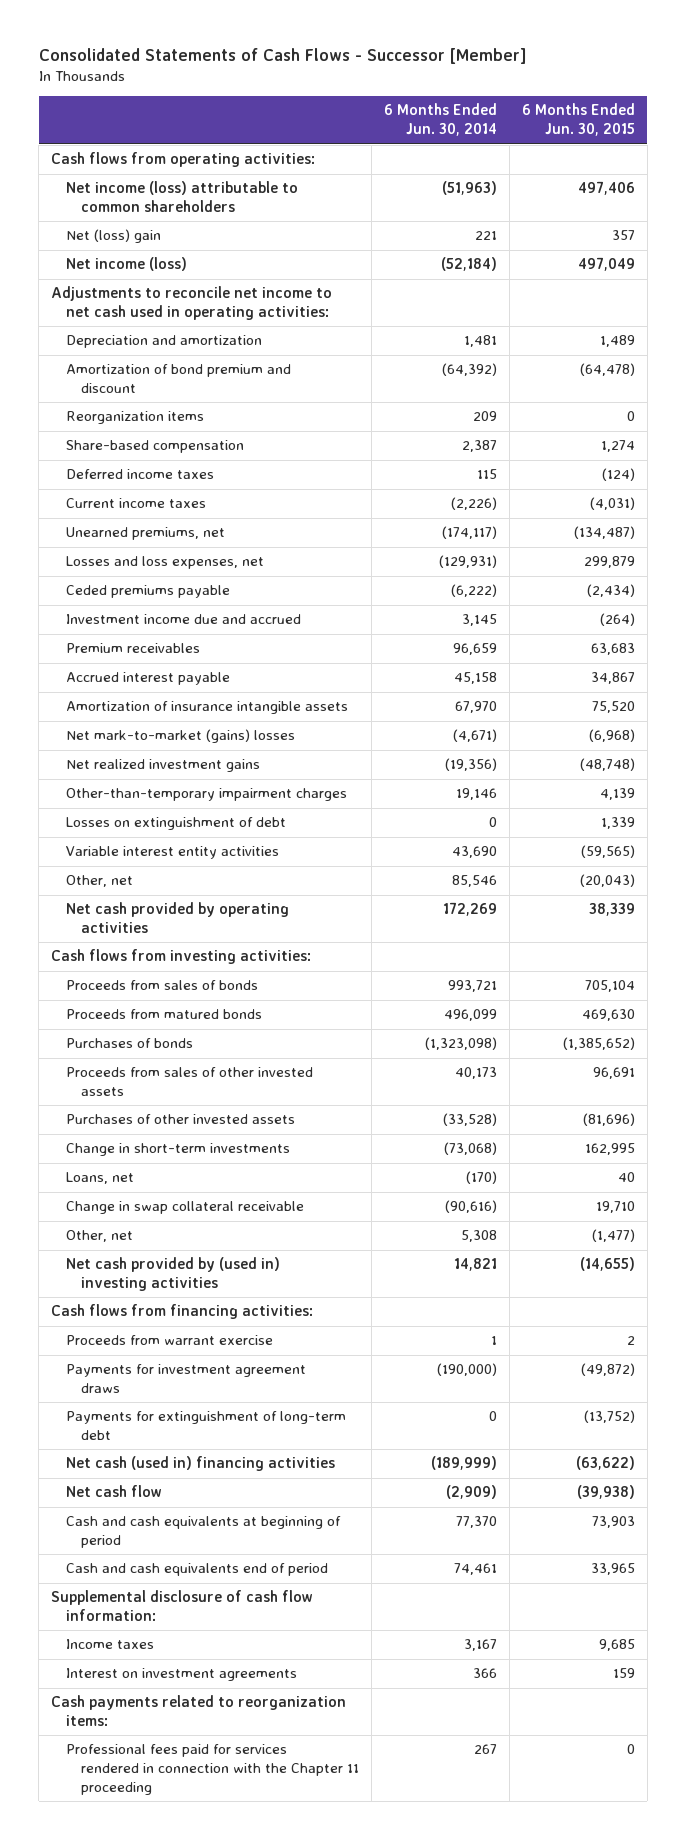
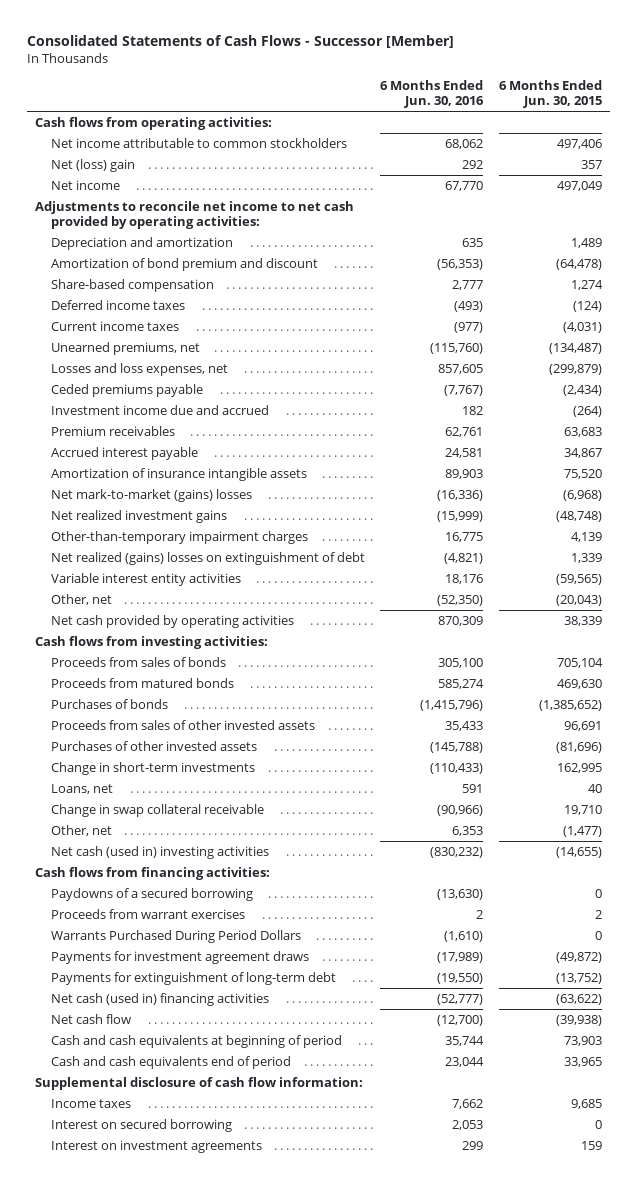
[383,103,497,137] 6 Months Ended Jun. 30, 2014 -> none
none -> [380,80,485,108] 6 Months Ended Jun. 30, 2016
[65,181,298,213] Net income (loss) attributable to common shareholders -> [50,138,347,149] Net income attributable to common stockholders
[65,257,187,272] Net income (loss) -> [50,180,120,191] Net income
[51,286,333,321] Adjustments to reconcile net income to net cash used in operating activities: -> [34,201,354,229] Adjustments to reconcile net income to net cash provided by operating activities:
[65,411,204,425] Reorganization items -> none
[583,556,635,569] 299,879 -> [548,364,602,376] (299,879)
[65,817,286,831] Losses on extinguishment of debt -> [50,552,365,566] Net realized (gains) losses on extinguishment of debt
[65,1257,280,1292] Net cash provided by (used in) investing activities -> [50,846,269,860] Net cash (used in) investing activities
none -> [50,888,253,902] Paydowns of a secured borrowing
[65,1335,273,1346] Proceeds from warrant exercise -> [50,909,245,920] Proceeds from warrant exercises
none -> [50,930,301,944] Warrants Purchased During Period Dollars
none -> [50,1119,232,1133] Interest on secured borrowing
[51,1695,347,1727] Cash payments related to reorganization items: -> none
[65,1744,359,1795] Professional fees paid for services rendered in connection with the Chapter 11 proceeding -> none

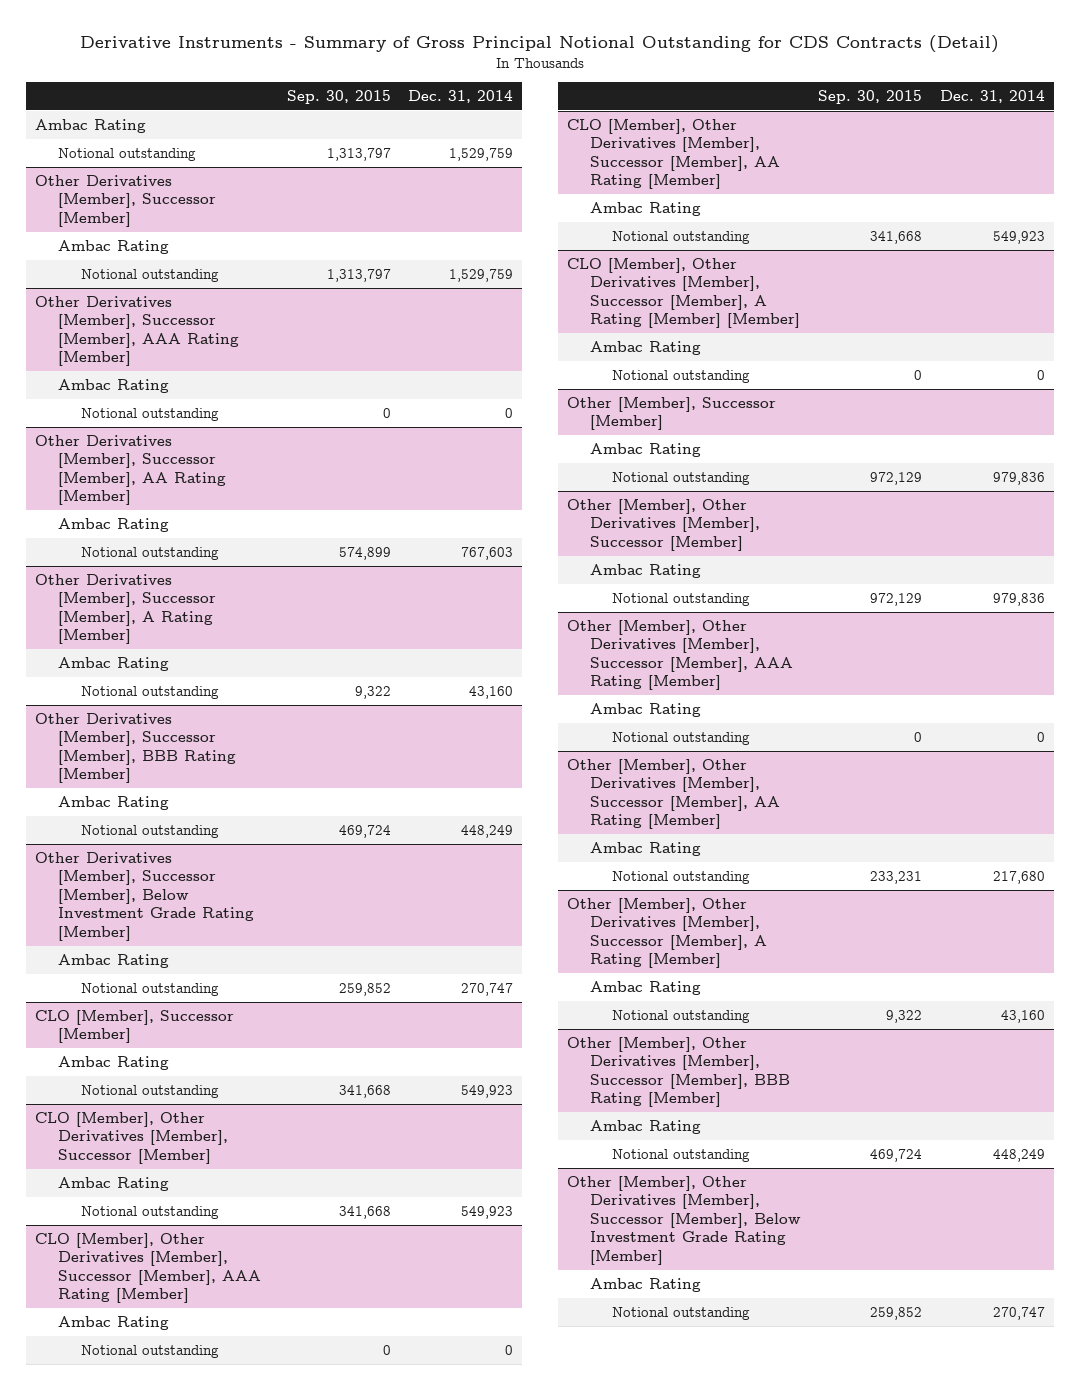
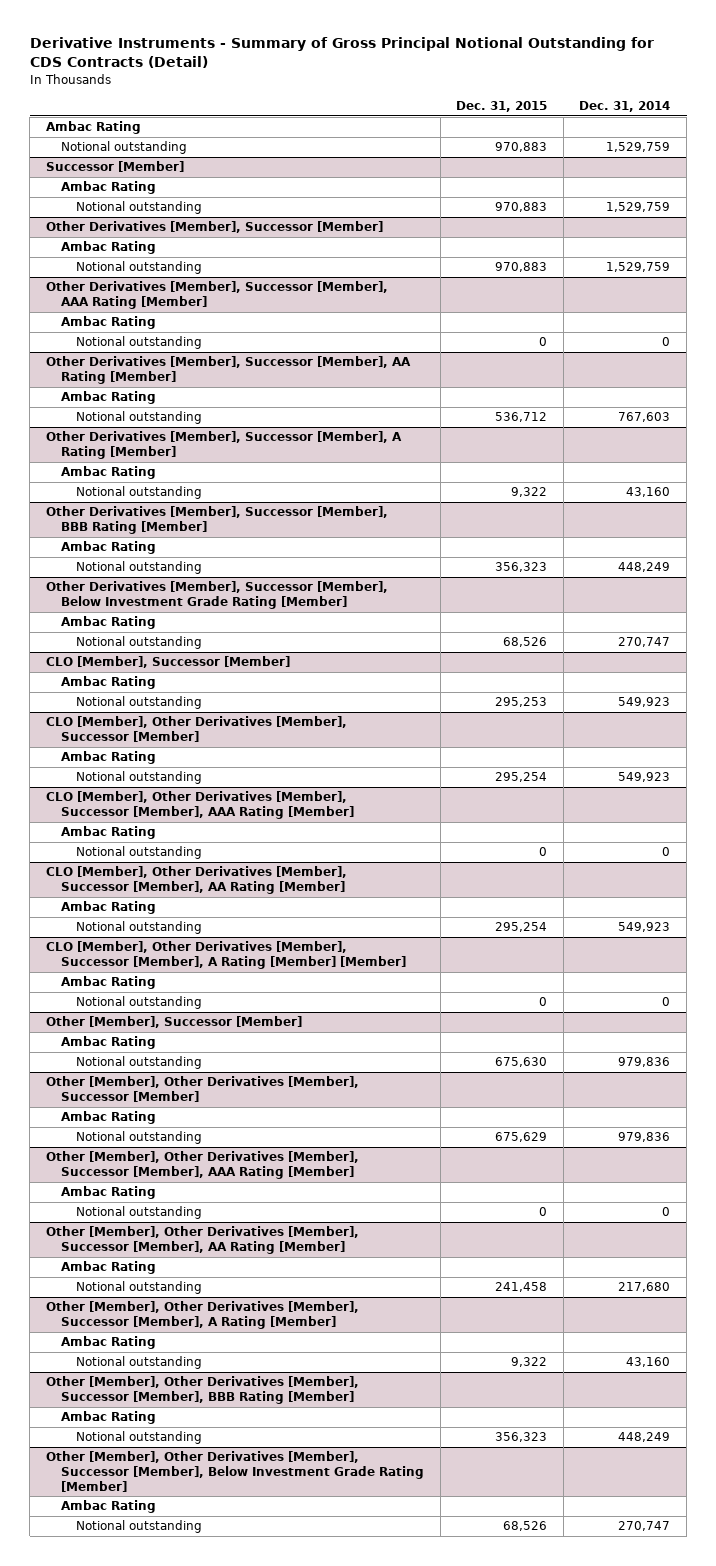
[286,89,391,104] Sep. 30, 2015 -> none
none -> [456,101,548,113] Dec. 31, 2015
none -> [45,161,184,173] Successor [Member]
none -> [60,181,156,195] Ambac Rating
none -> [76,201,203,215] Notional outstanding

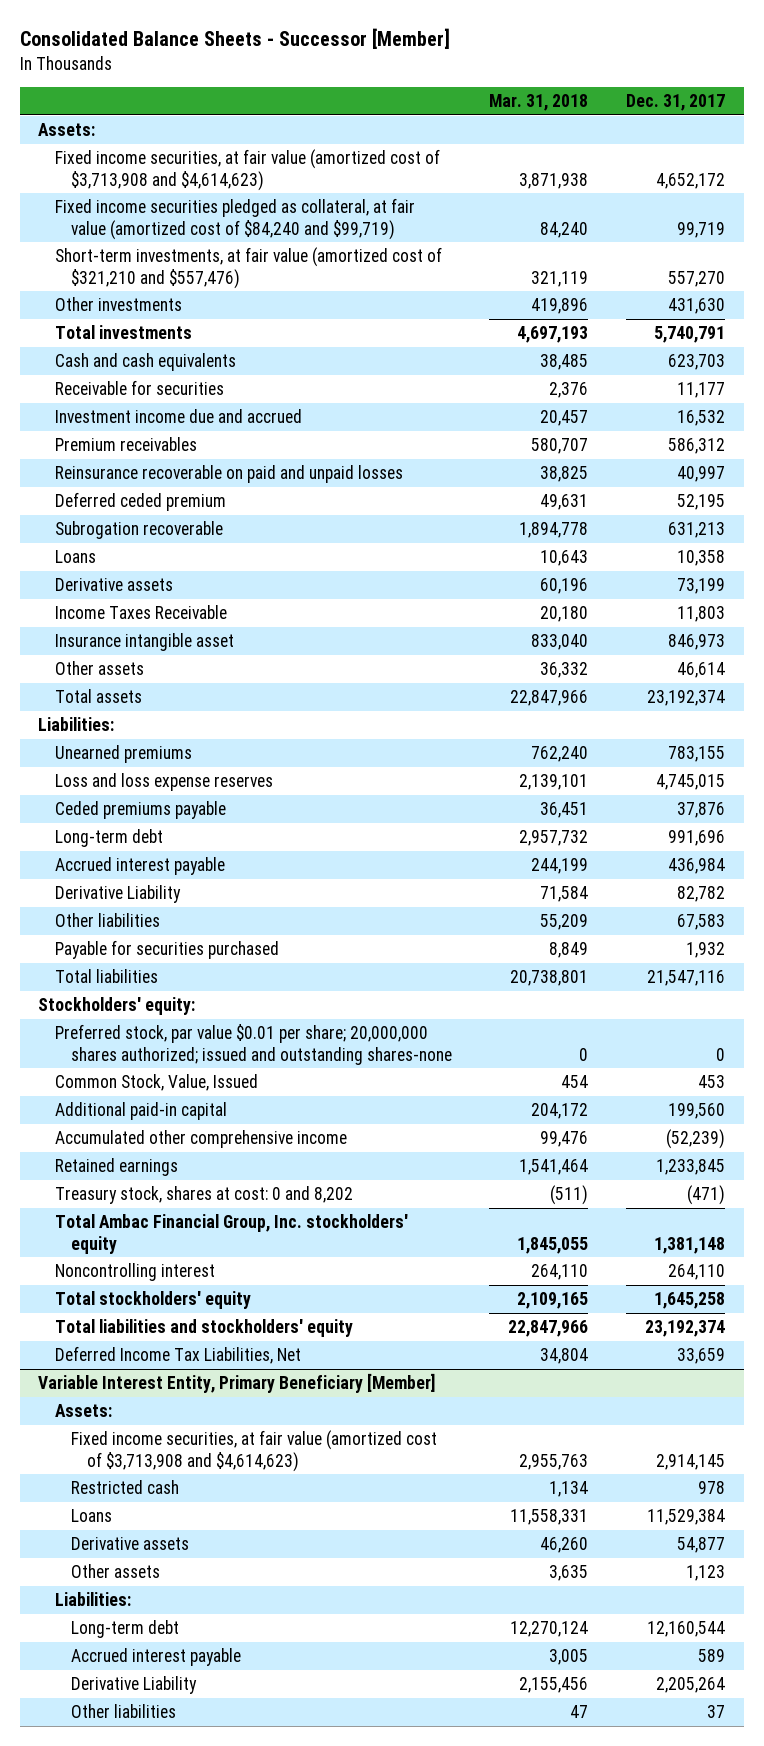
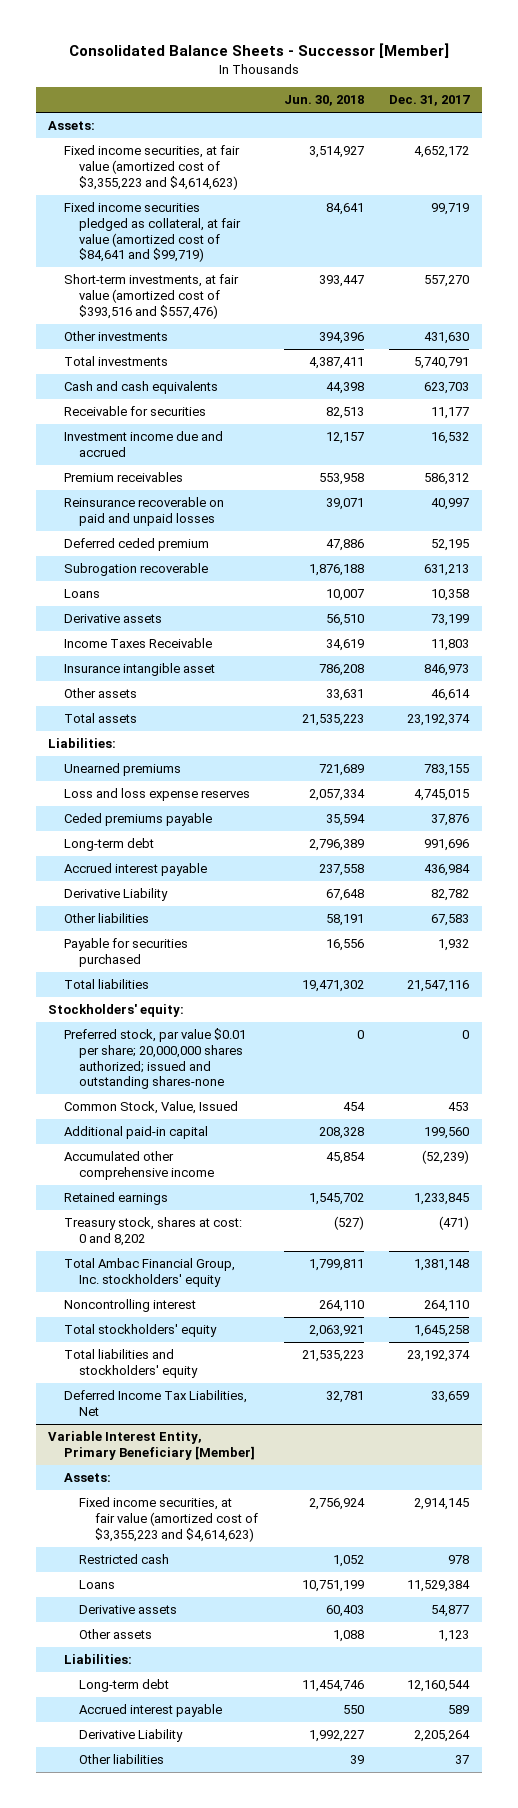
[489,94,589,112] Mar. 31, 2018 -> none
none -> [283,94,364,106] Jun. 30, 2018
[54,149,440,191] Fixed income securities, at fair value (amortized cost of $3,713,908 and $4,614,623) -> [63,145,240,190] Fixed income securities, at fair value (amortized cost of $3,355,223 and $4,614,623)
[54,198,415,240] Fixed income securities pledged as collateral, at fair value (amortized cost of $84,240 and $99,719) -> [63,202,242,263] Fixed income securities pledged as collateral, at fair value (amortized cost of $84,641 and $99,719)
[54,247,442,289] Short-term investments, at fair value (amortized cost of $321,210 and $557,476) -> [63,274,239,319] Short-term investments, at fair value (amortized cost of $393,516 and $557,476)
[70,1430,437,1472] Fixed income securities, at fair value (amortized cost of $3,713,908 and $4,614,623) -> [79,1497,258,1542] Fixed income securities, at fair value (amortized cost of $3,355,223 and $4,614,623)

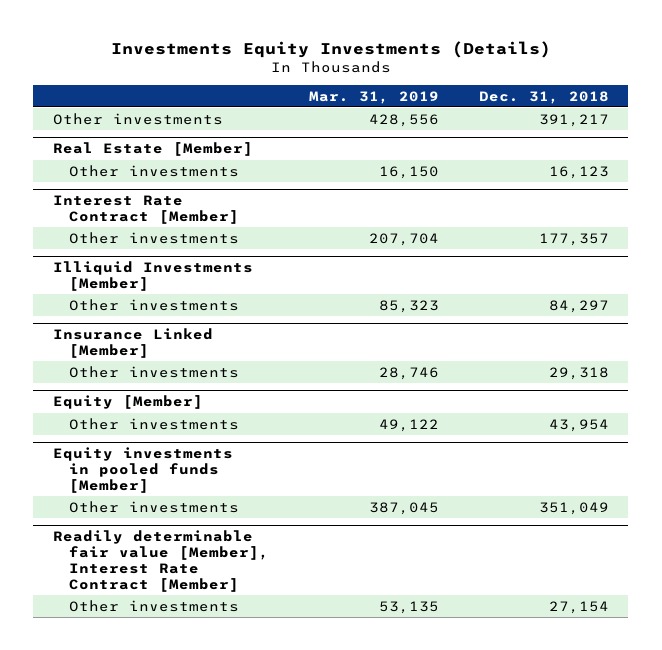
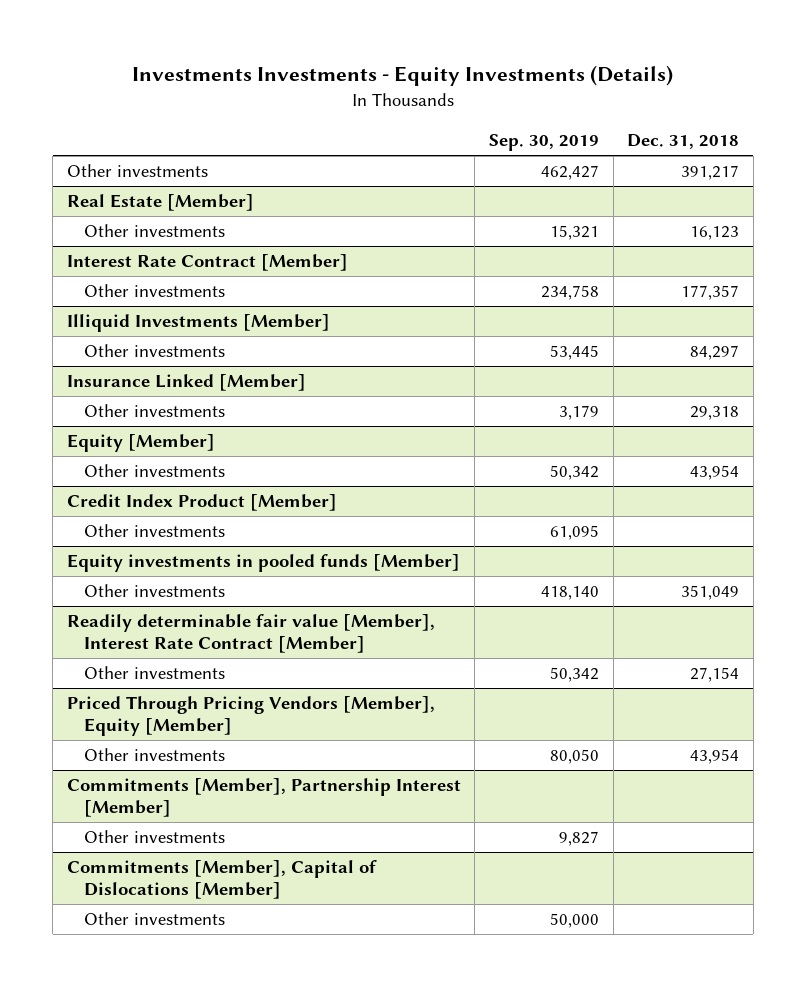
[110,40,551,58] Investments Equity Investments (Details) -> [131,65,673,87] Investments Investments - Equity Investments (Details)
[309,90,440,104] Mar. 31, 2019 -> none
none -> [488,133,599,151] Sep. 30, 2019
none -> [66,494,337,512] Credit Index Product [Member]
none -> [84,524,226,538] Other investments
none -> [66,696,435,736] Priced Through Pricing Vendors [Member], Equity [Member]
none -> [84,748,226,762] Other investments
none -> [66,778,461,817] Commitments [Member], Partnership Interest [Member]
none -> [84,830,226,844] Other investments
none -> [66,860,377,899] Commitments [Member], Capital of Dislocations [Member]
none -> [84,912,226,926] Other investments

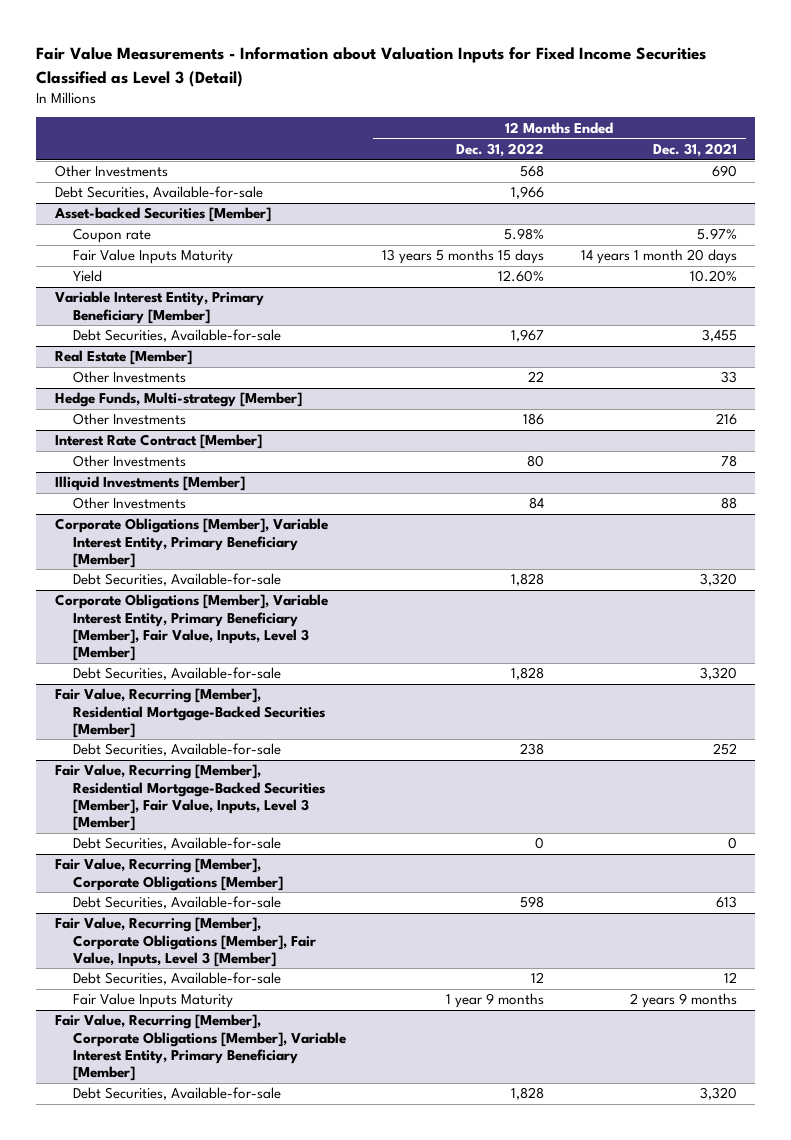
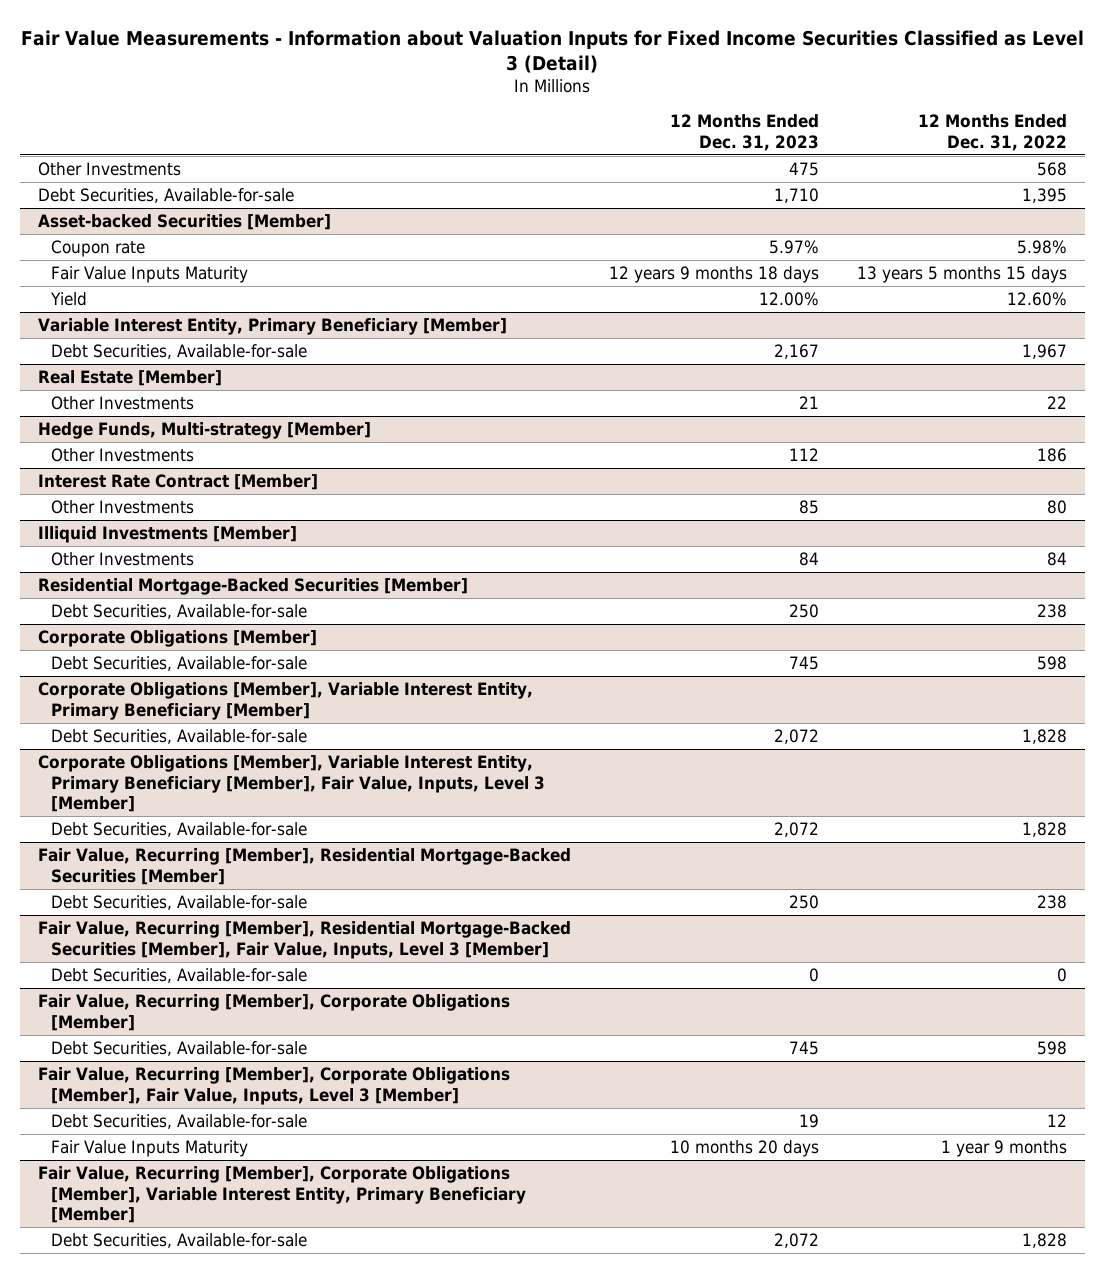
[652,143,737,158] Dec. 31, 2021 -> none
none -> [669,114,819,151] 12 Months Ended Dec. 31, 2023
[511,186,545,200] 1,966 -> [1021,187,1067,203] 1,395
none -> [38,577,469,595] Residential Mortgage-Backed Securities [Member]
none -> [50,603,307,619] Debt Securities, Available-for-sale
none -> [38,629,318,647] Corporate Obligations [Member]
none -> [50,655,307,671] Debt Securities, Available-for-sale

